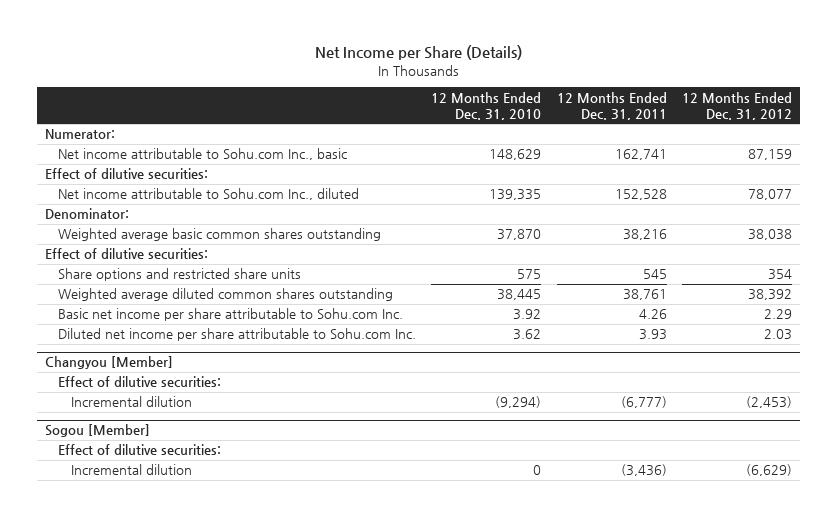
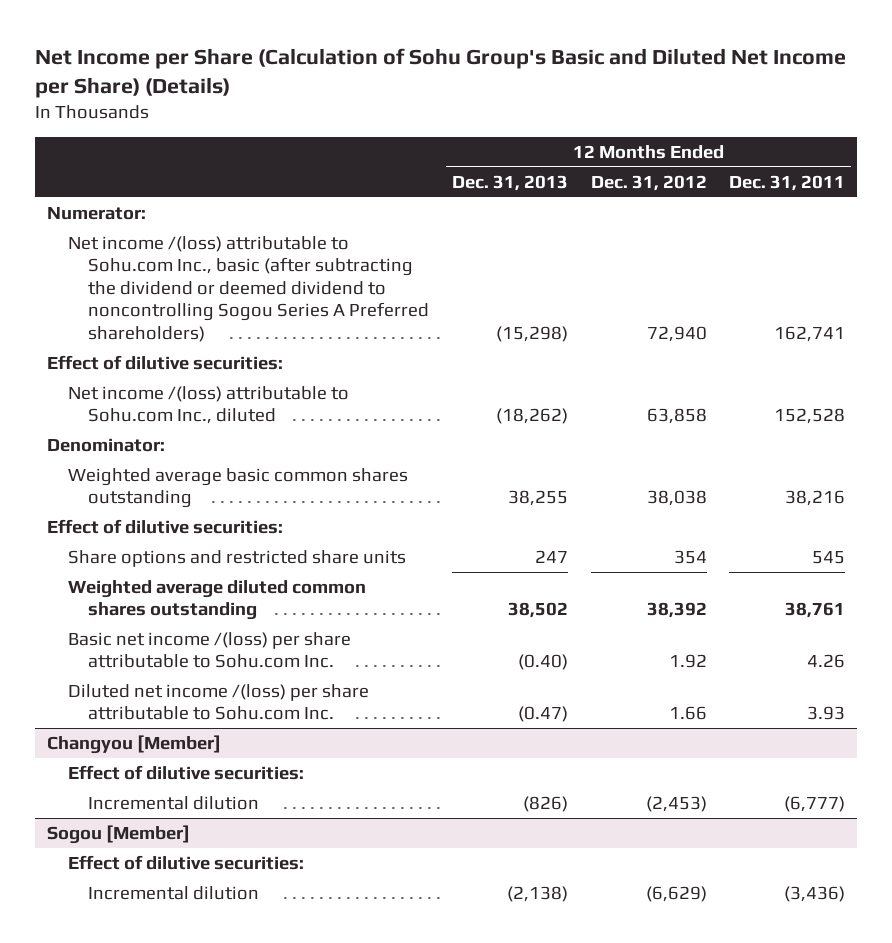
[314,45,522,61] Net Income per Share (Details) -> [35,48,847,99] Net Income per Share (Calculation of Sohu Group's Basic and Diluted Net Income per Share) (Details)
[431,91,542,121] 12 Months Ended Dec. 31, 2010 -> none
none -> [452,174,569,191] Dec. 31, 2013
[57,148,347,161] Net income attributable to Sohu.com Inc., basic -> [67,236,430,342] Net income /(loss) attributable to Sohu.com Inc., basic (after subtracting the dividend or deemed dividend to noncontrolling Sogou Series A Preferred shareholders)
[747,149,792,161] 87,159 -> [646,325,707,342] 72,940
[57,188,359,201] Net income attributable to Sohu.com Inc., diluted -> [67,386,349,425] Net income /(loss) attributable to Sohu.com Inc., diluted
[747,189,792,201] 78,077 -> [646,408,707,425] 63,858
[57,308,403,322] Basic net income per share attributable to Sohu.com Inc. -> [67,632,351,669] Basic net income /(loss) per share attributable to Sohu.com Inc.
[763,309,792,320] 2.29 -> [668,654,707,669] 1.92
[57,328,416,342] Diluted net income per share attributable to Sohu.com Inc. -> [67,684,369,721] Diluted net income /(loss) per share attributable to Sohu.com Inc.
[763,329,792,341] 2.03 -> [668,706,707,721] 1.66

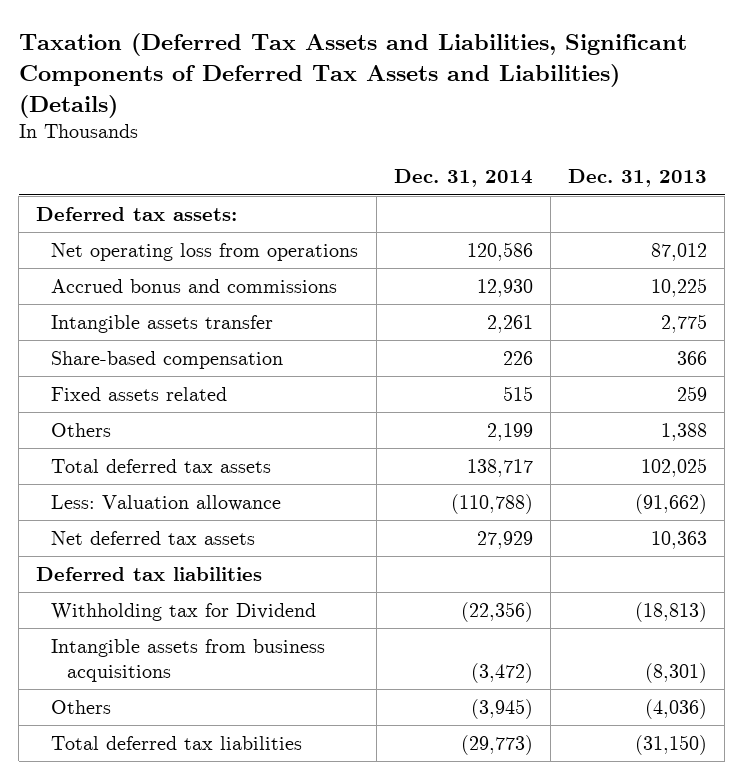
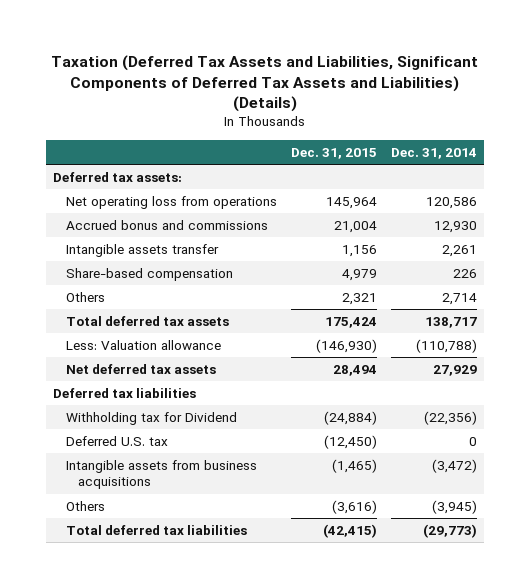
[567,169,707,188] Dec. 31, 2013 -> none
none -> [290,147,377,159] Dec. 31, 2015
[51,387,228,402] Fixed assets related -> none
[486,423,533,442] 2,199 -> [442,292,478,305] 2,714
none -> [65,435,168,446] Deferred U.S. tax

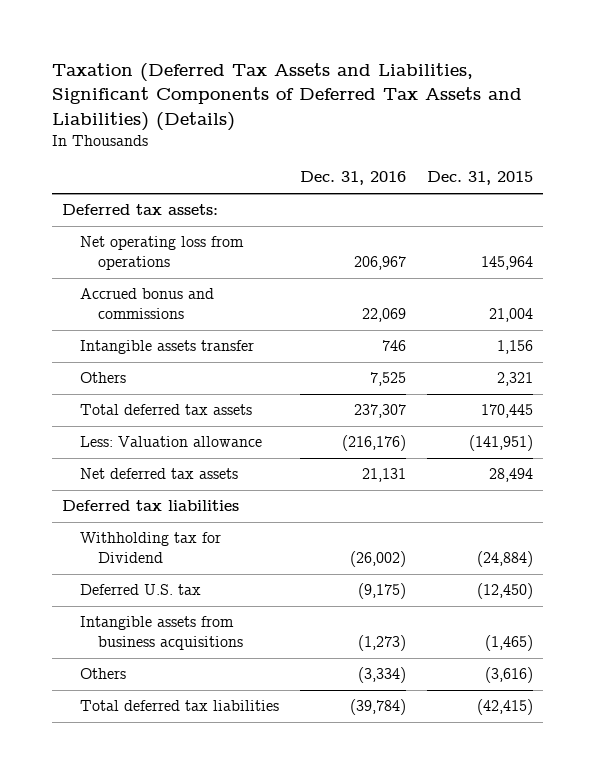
[391,147,478,159] Dec. 31, 2014 -> none
none -> [300,171,407,186] Dec. 31, 2016
[65,267,233,281] Share-based compensation -> none
[324,316,377,328] 175,424 -> [480,404,533,419] 170,445
[315,338,377,353] (146,930) -> [468,435,533,452] (141,951)

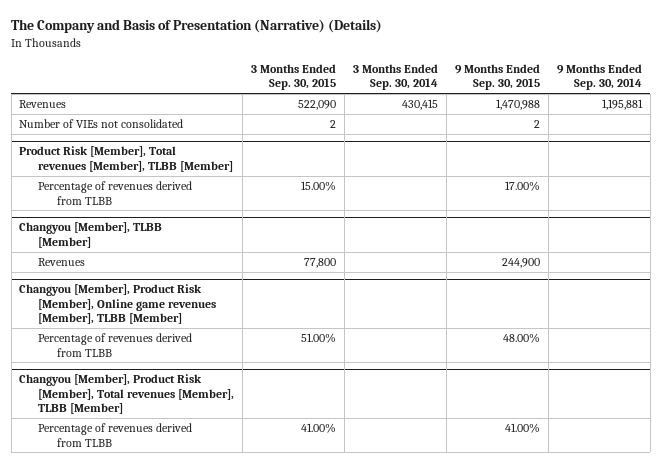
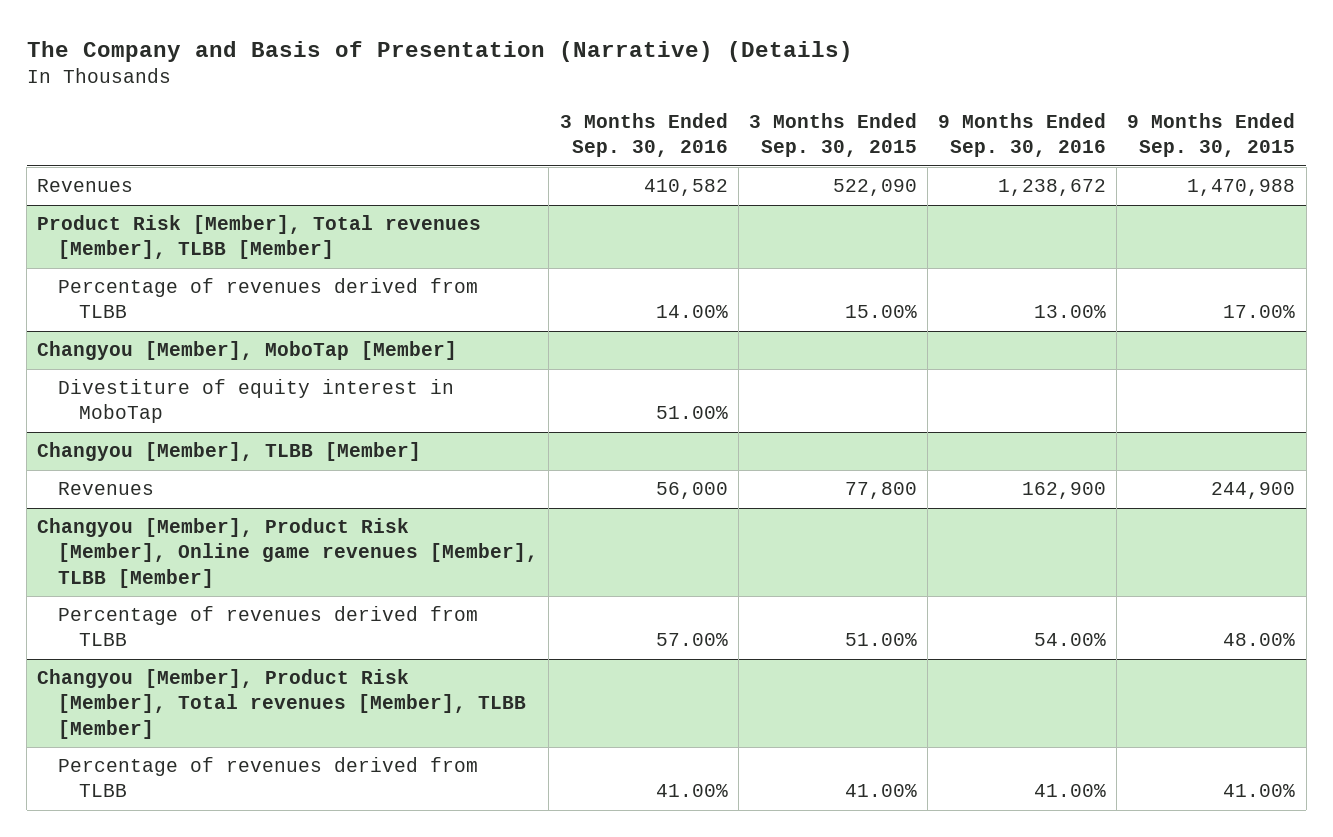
[353,63,439,91] 3 Months Ended Sep. 30, 2014 -> none
[556,63,642,91] 9 Months Ended Sep. 30, 2014 -> none
none -> [559,112,728,158] 3 Months Ended Sep. 30, 2016
none -> [938,112,1107,158] 9 Months Ended Sep. 30, 2016
[19,119,184,129] Number of VIEs not consolidated -> none
none -> [37,341,458,361] Changyou [Member], MoboTap [Member]
none -> [58,379,455,424] Divestiture of equity interest in MoboTap

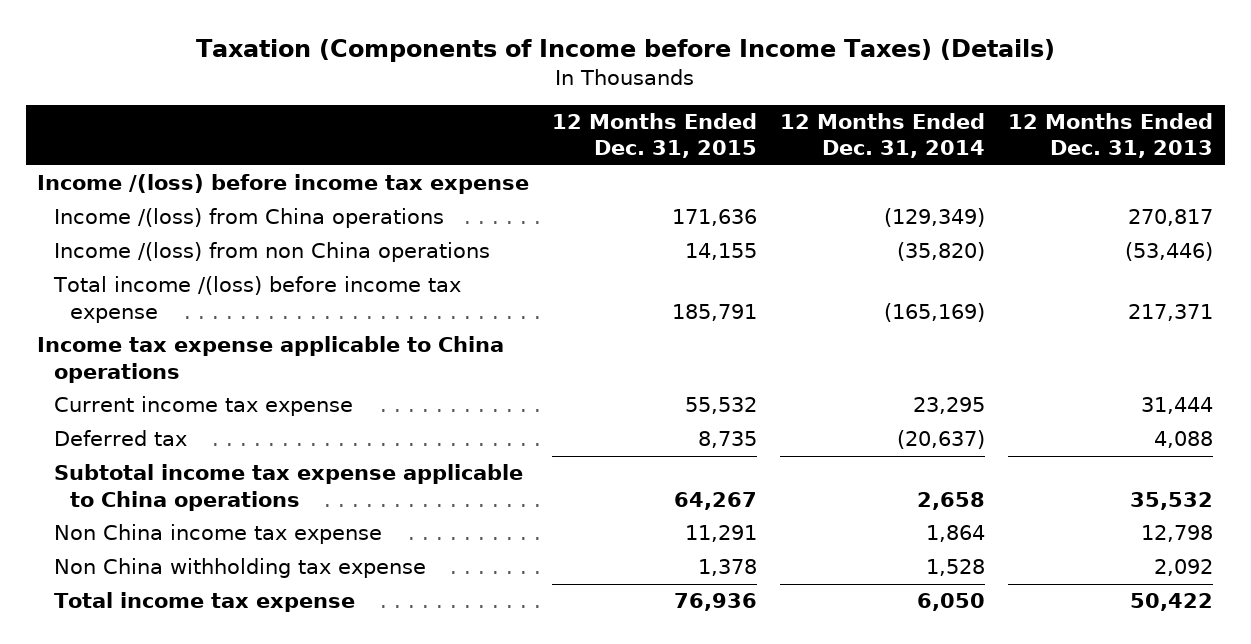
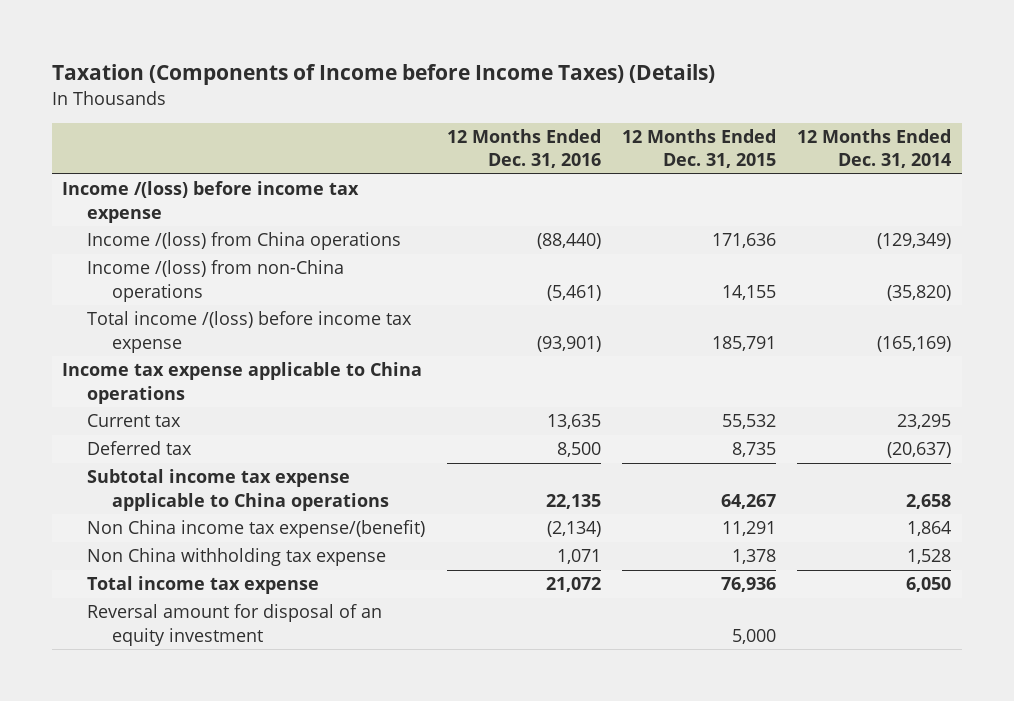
[1008,113,1214,159] 12 Months Ended Dec. 31, 2013 -> none
none -> [446,129,601,169] 12 Months Ended Dec. 31, 2016
[53,242,490,263] Income /(loss) from non China operations -> [87,260,345,302] Income /(loss) from non-China operations
[53,396,353,417] Current income tax expense -> [87,414,182,428] Current tax
[53,524,382,545] Non China income tax expense -> [87,520,426,539] Non China income tax expense/(benefit)
none -> [87,604,383,646] Reversal amount for disposal of an equity investment

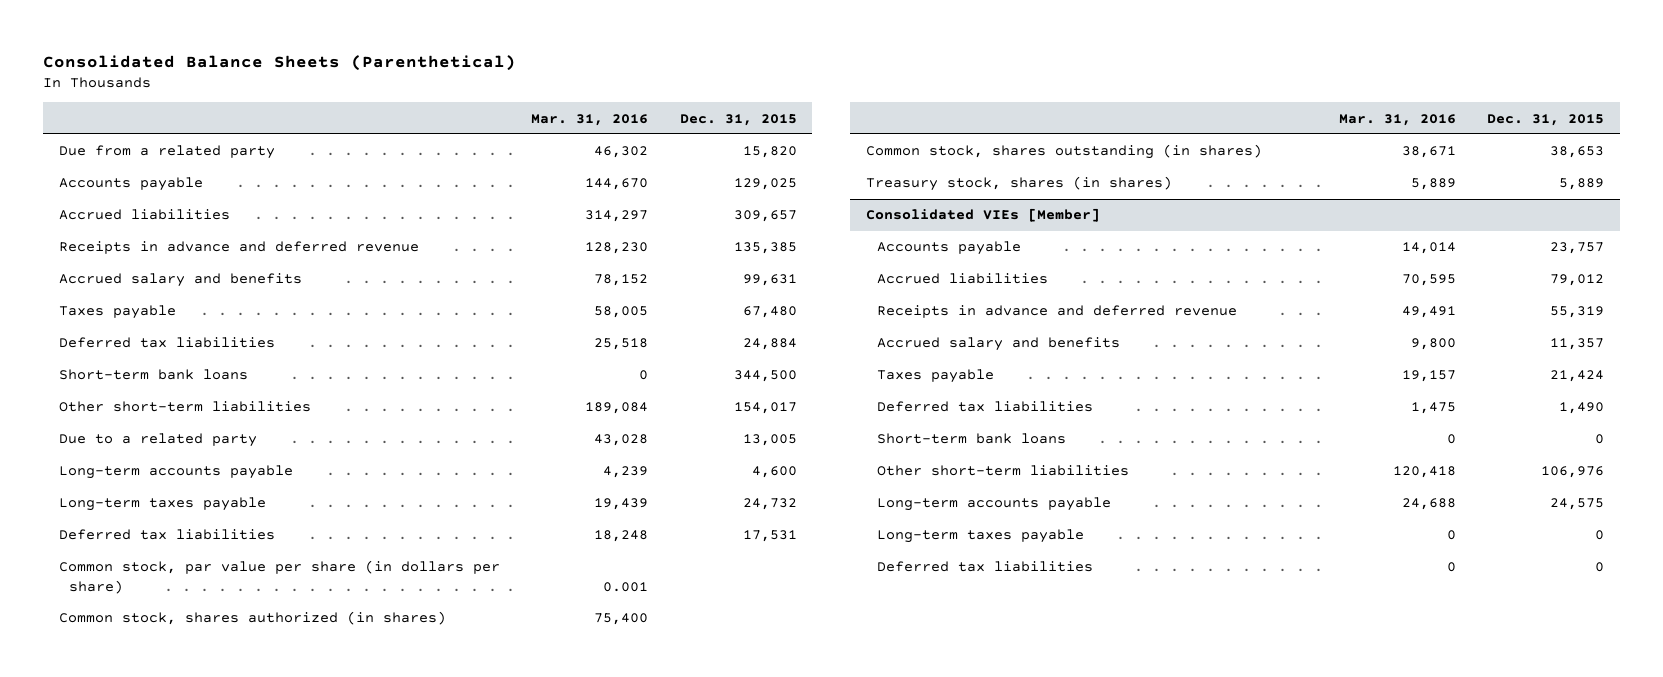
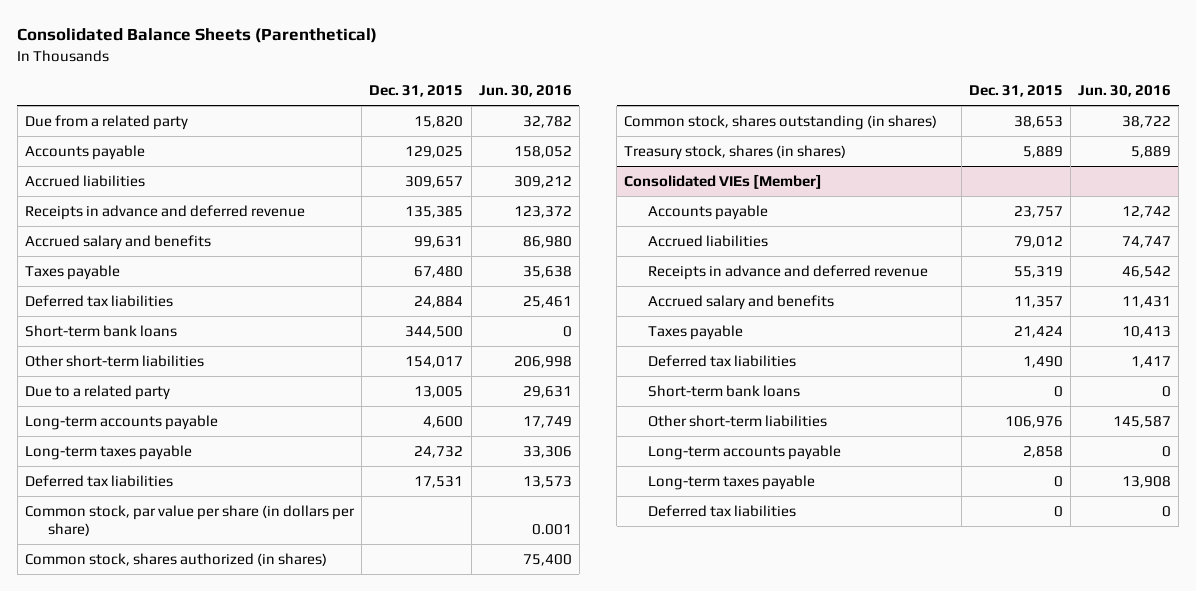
[531,113,649,126] Mar. 31, 2016 -> none
none -> [478,85,572,98] Jun. 30, 2016
[1549,498,1604,511] 24,575 -> [1022,445,1063,458] 2,858

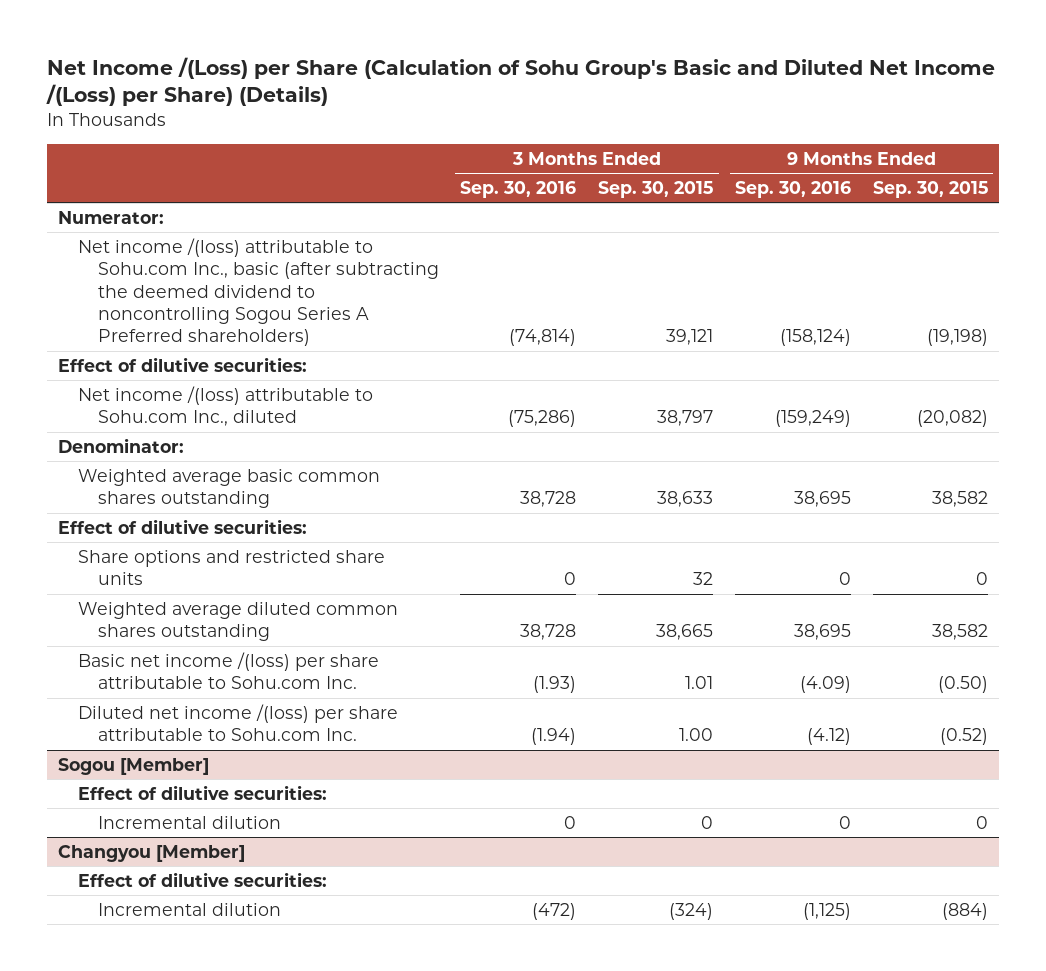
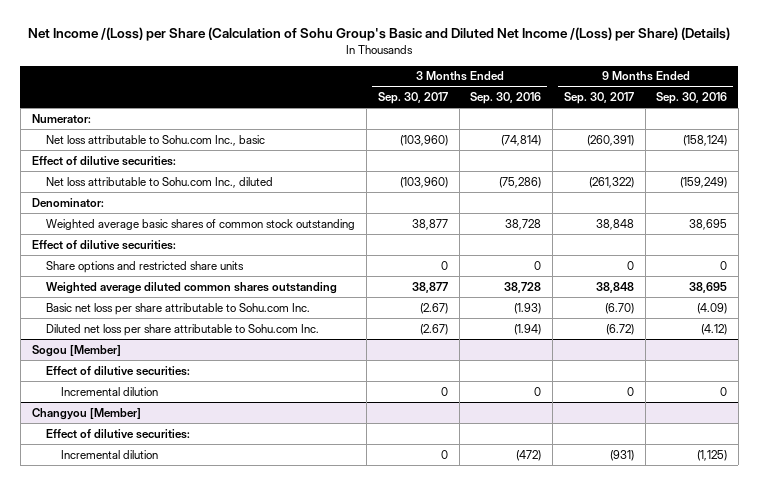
[598,180,714,198] Sep. 30, 2015 -> none
[873,180,989,198] Sep. 30, 2015 -> none
none -> [377,91,448,104] Sep. 30, 2017
none -> [563,91,634,104] Sep. 30, 2017
[77,237,439,347] Net income /(loss) attributable to Sohu.com Inc., basic (after subtracting the deemed dividend to noncontrolling Sogou Series A Preferred shareholders) -> [46,134,266,146] Net loss attributable to Sohu.com Inc., basic
[77,385,373,427] Net income /(loss) attributable to Sohu.com Inc., diluted -> [46,176,274,188] Net loss attributable to Sohu.com Inc., diluted
[77,468,380,509] Weighted average basic common shares outstanding -> [46,218,356,230] Weighted average basic shares of common stock outstanding
[77,651,379,690] Basic net income /(loss) per share attributable to Sohu.com Inc. -> [46,302,311,315] Basic net loss per share attributable to Sohu.com Inc.
[77,703,398,742] Diluted net income /(loss) per share attributable to Sohu.com Inc. -> [46,323,320,336] Diluted net loss per share attributable to Sohu.com Inc.

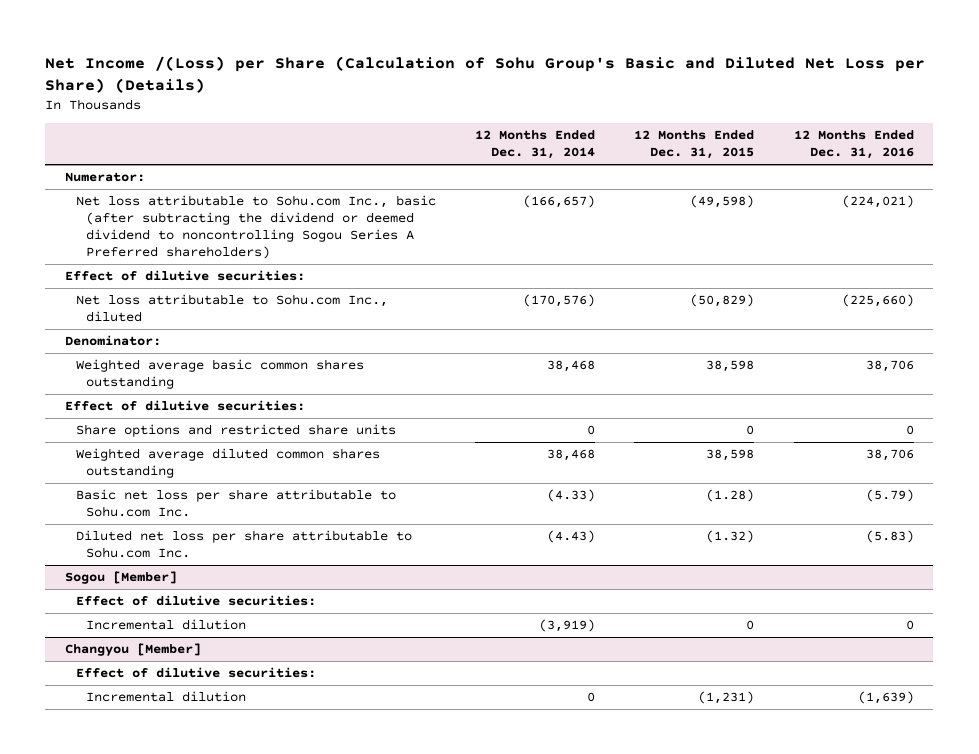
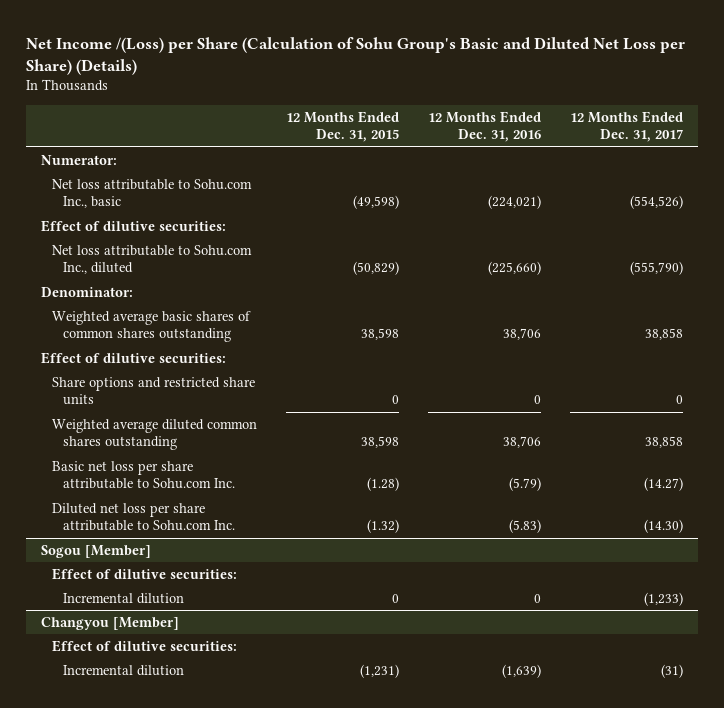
[474,130,595,160] 12 Months Ended Dec. 31, 2014 -> none
none -> [570,110,684,143] 12 Months Ended Dec. 31, 2017
[75,195,436,260] Net loss attributable to Sohu.com Inc., basic (after subtracting the dividend or deemed dividend to noncontrolling Sogou Series A Preferred shareholders) -> [51,178,252,209] Net loss attributable to Sohu.com Inc., basic
[75,359,364,390] Weighted average basic common shares outstanding -> [51,310,251,343] Weighted average basic shares of common shares outstanding

